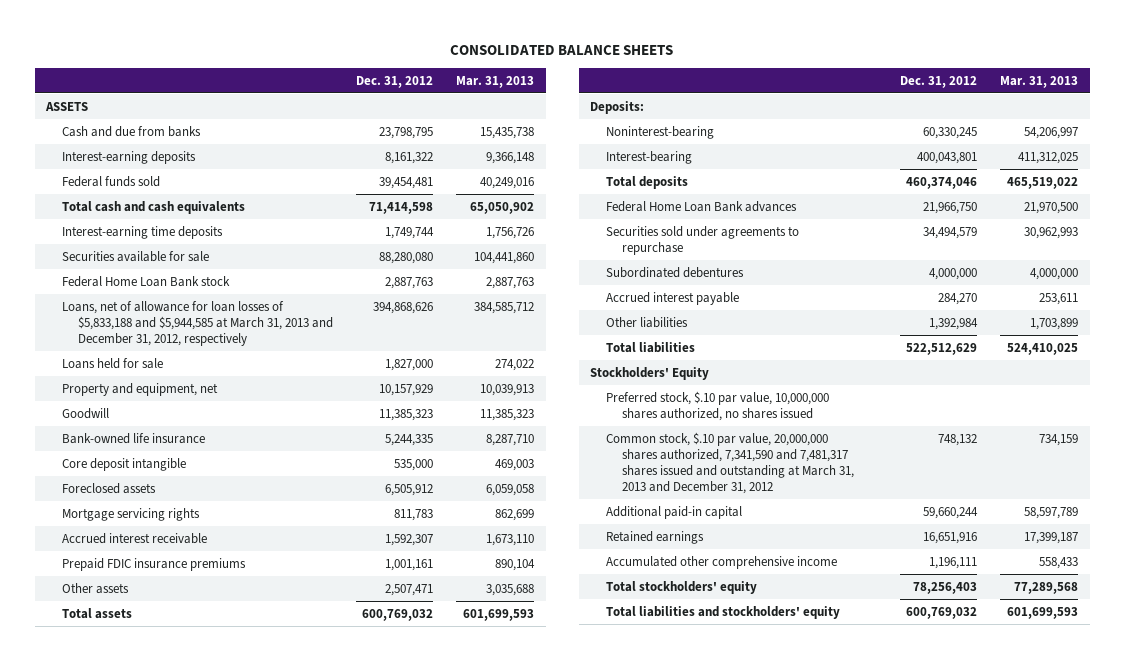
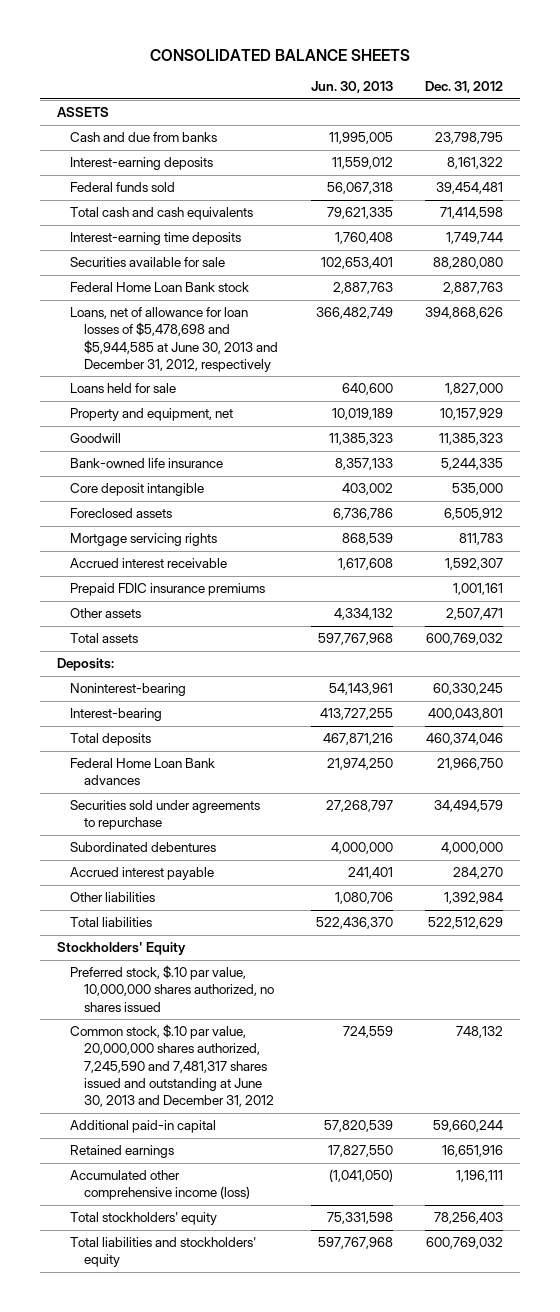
[455,75,534,88] Mar. 31, 2013 -> none
none -> [310,81,393,94] Jun. 30, 2013
[61,300,333,346] Loans, net of allowance for loan losses of $5,833,188 and $5,944,585 at March 31, 2013 and December 31, 2012, respectively -> [70,307,278,372] Loans, net of allowance for loan losses of $5,478,698 and $5,944,585 at June 30, 2013 and December 31, 2012, respectively
[605,431,854,494] Common stock, $.10 par value, 20,000,000 shares authorized, 7,341,590 and 7,481,317 shares issued and outstanding at March 31, 2013 and December 31, 2012 -> [70,1024,274,1107] Common stock, $.10 par value, 20,000,000 shares authorized, 7,245,590 and 7,481,317 shares issued and outstanding at June 30, 2013 and December 31, 2012
[605,555,837,569] Accumulated other comprehensive income -> [70,1170,250,1201] Accumulated other comprehensive income (loss)

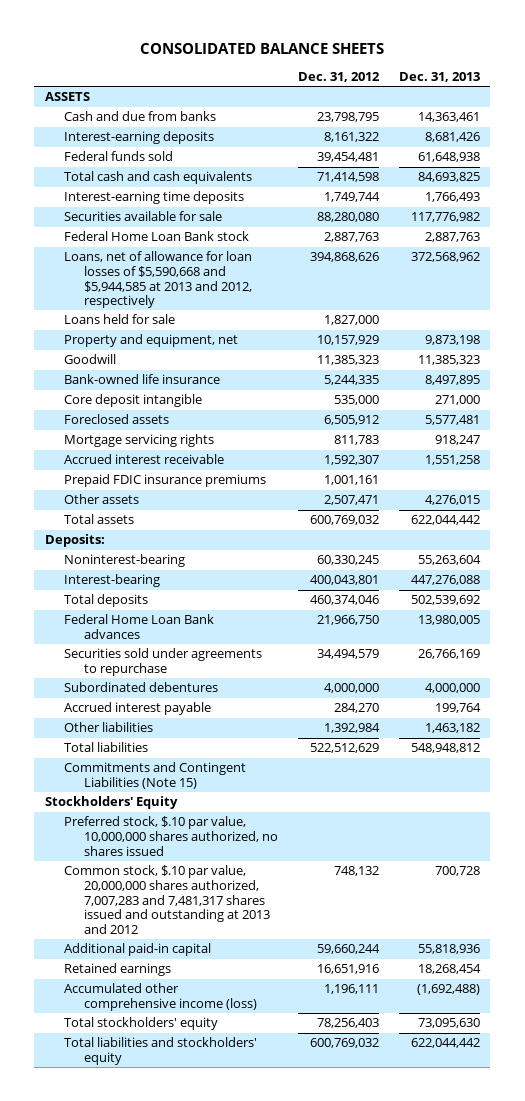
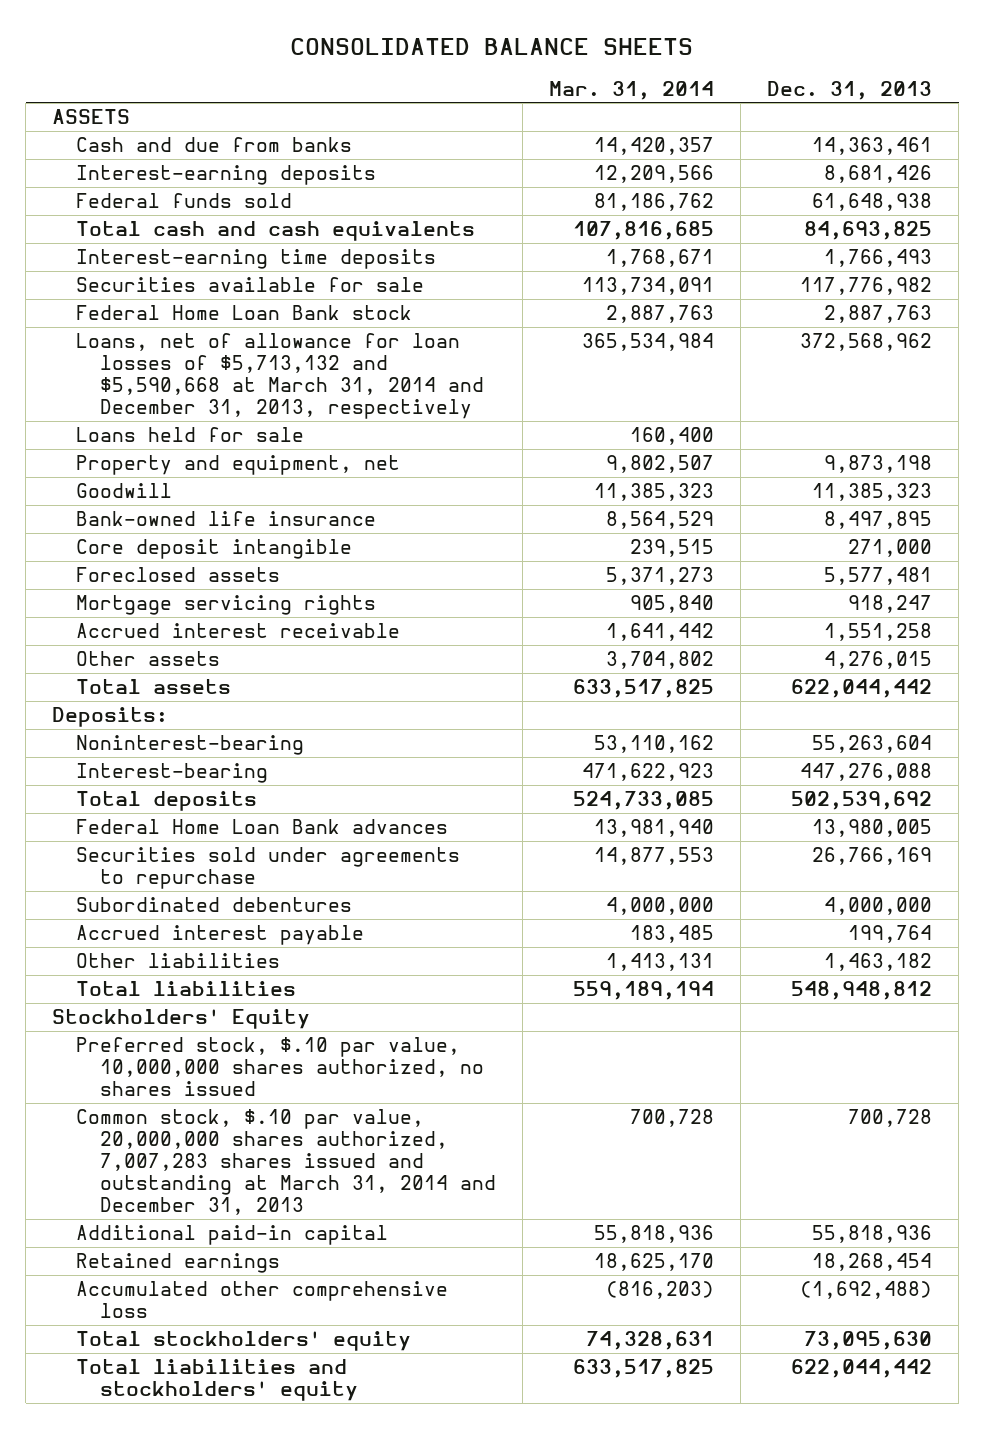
[297,72,380,83] Dec. 31, 2012 -> none
none -> [549,80,715,100] Mar. 31, 2014
[64,251,253,309] Loans, net of allowance for loan losses of $5,590,668 and $5,944,585 at 2013 and 2012, respectively -> [76,333,485,420] Loans, net of allowance for loan losses of $5,713,132 and $5,590,668 at March 31, 2014 and December 31, 2013, respectively
[64,474,267,488] Prepaid FDIC insurance premiums -> none
[64,762,247,789] Commitments and Contingent Liabilities (Note 15) -> none
[64,865,270,934] Common stock, $.10 par value, 20,000,000 shares authorized, 7,007,283 and 7,481,317 shares issued and outstanding at 2013 and 2012 -> [76,1109,497,1216] Common stock, $.10 par value, 20,000,000 shares authorized, 7,007,283 shares issued and outstanding at March 31, 2014 and December 31, 2013
[64,983,257,1011] Accumulated other comprehensive income (loss) -> [76,1281,449,1319] Accumulated other comprehensive loss

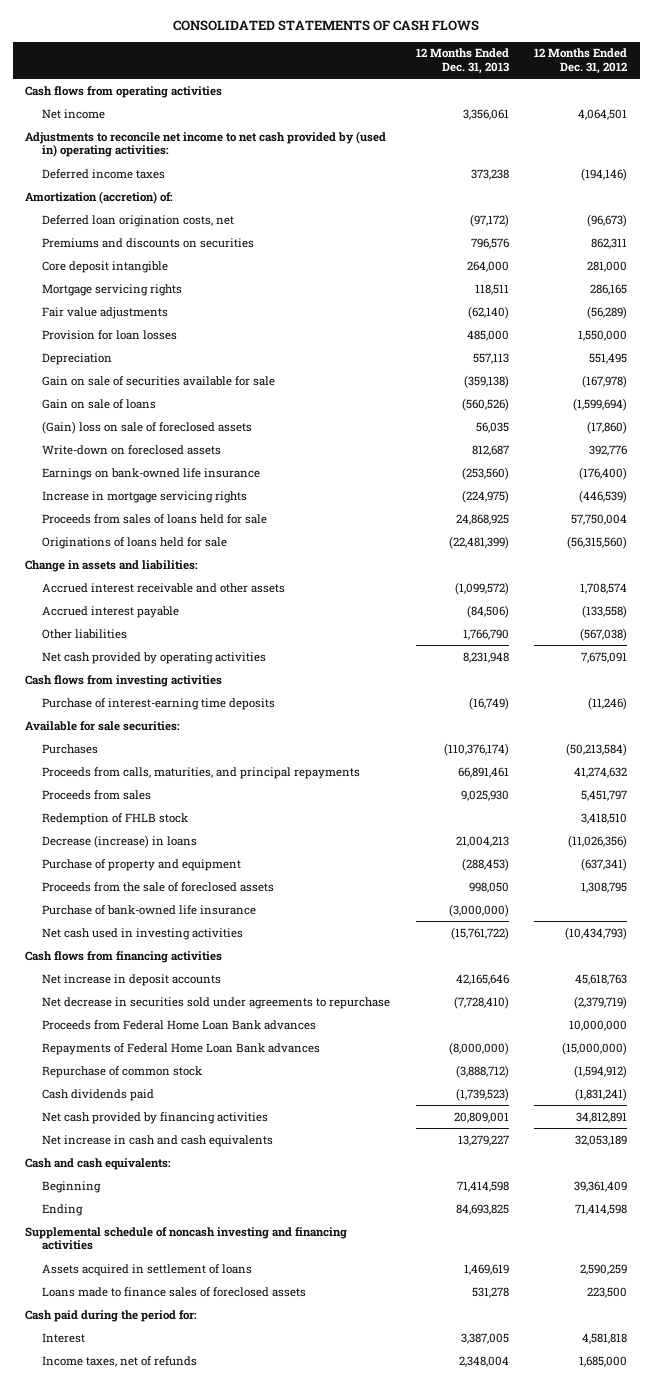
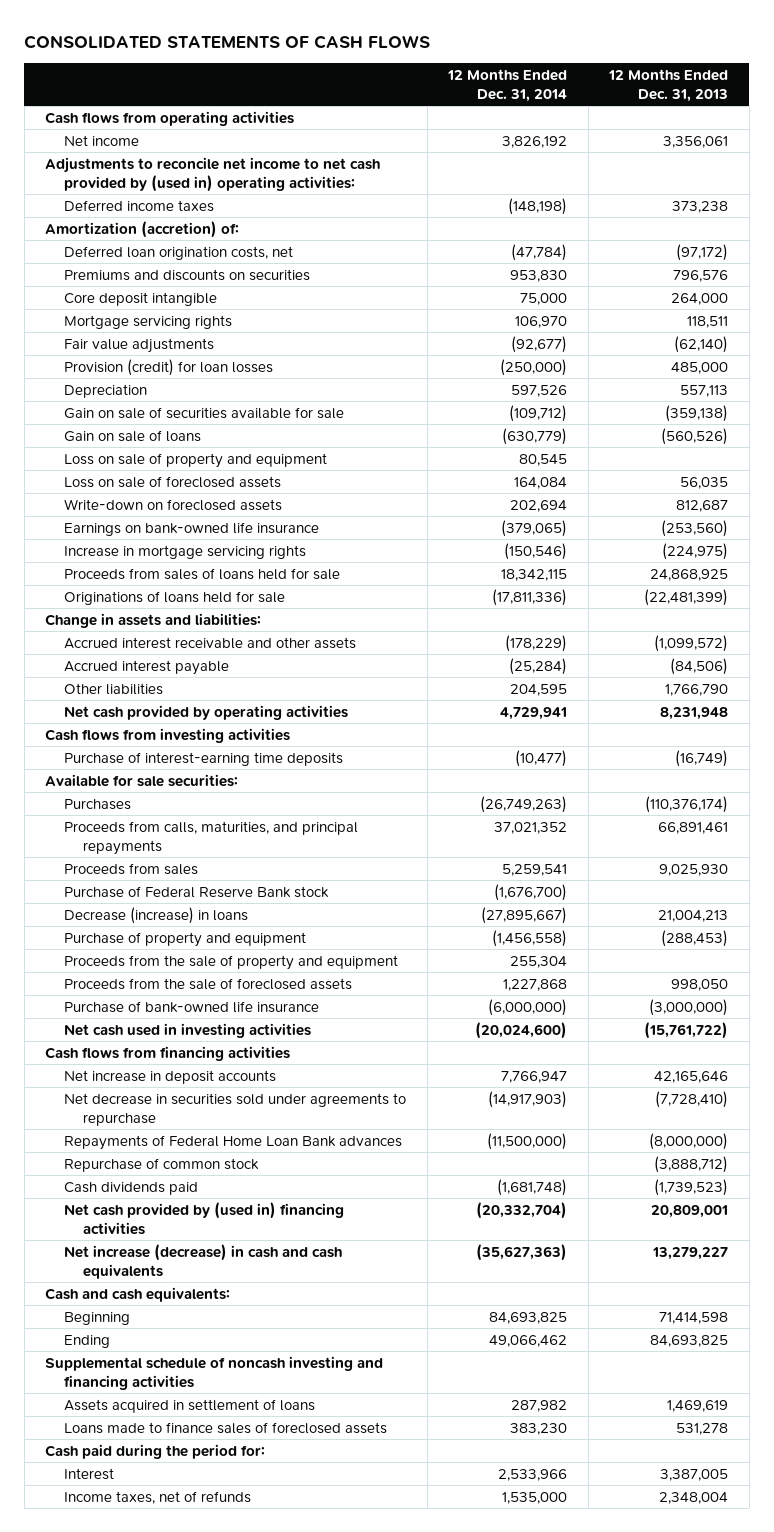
[534,48,628,75] 12 Months Ended Dec. 31, 2012 -> none
none -> [447,68,568,102] 12 Months Ended Dec. 31, 2014
[42,329,178,340] Provision for loan losses -> [64,358,274,376] Provision (credit) for loan losses
none -> [64,452,328,468] Loss on sale of property and equipment
[42,420,253,434] (Gain) loss on sale of foreclosed assets -> [64,475,282,488] Loss on sale of foreclosed assets
[42,812,189,825] Redemption of FHLB stock -> none
none -> [64,885,330,898] Purchase of Federal Reserve Bank stock
none -> [64,954,399,970] Proceeds from the sale of property and equipment
[42,1019,317,1030] Proceeds from Federal Home Loan Bank advances -> none
[42,1111,269,1124] Net cash provided by financing activities -> [64,1201,345,1235] Net cash provided by (used in) financing activities
[42,1134,274,1147] Net increase in cash and cash equivalents -> [64,1243,343,1279] Net increase (decrease) in cash and cash equivalents

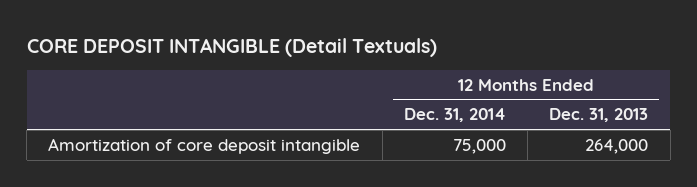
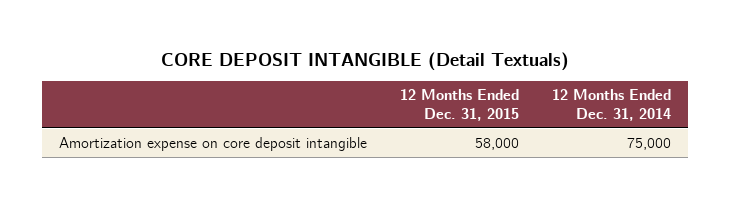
[549,108,649,123] Dec. 31, 2013 -> none
none -> [400,88,520,122] 12 Months Ended Dec. 31, 2015
[48,137,361,154] Amortization of core deposit intangible -> [59,137,368,152] Amortization expense on core deposit intangible

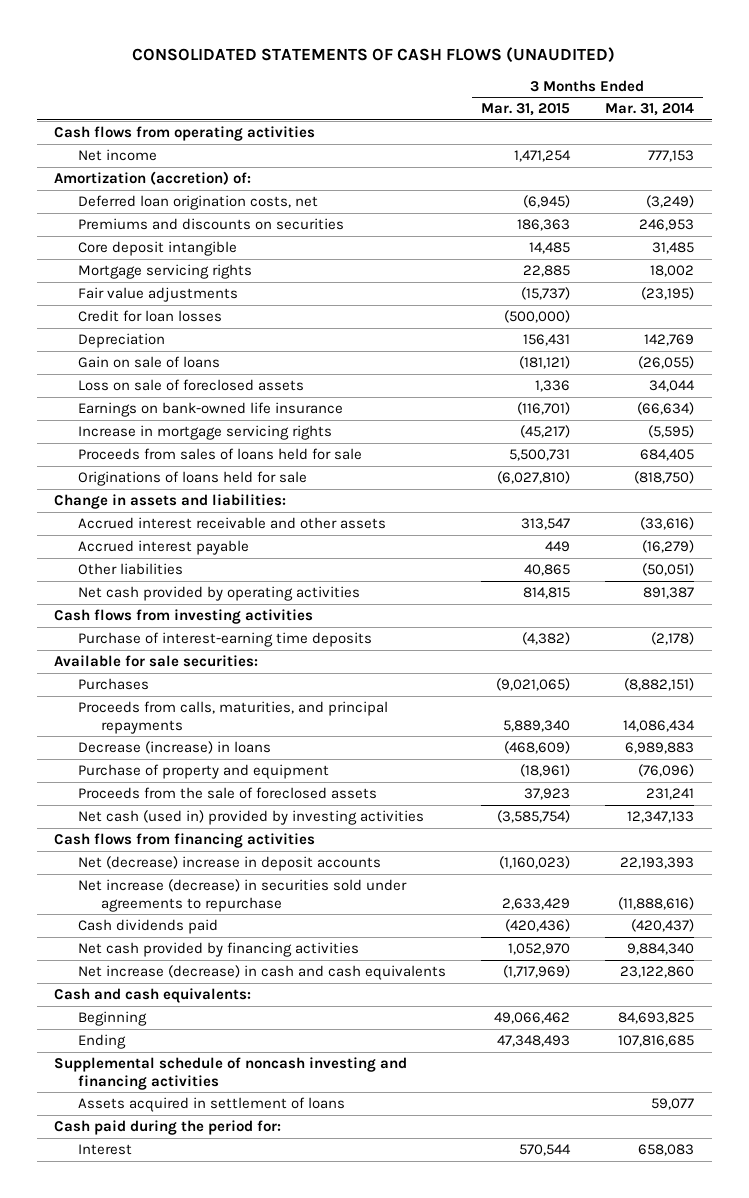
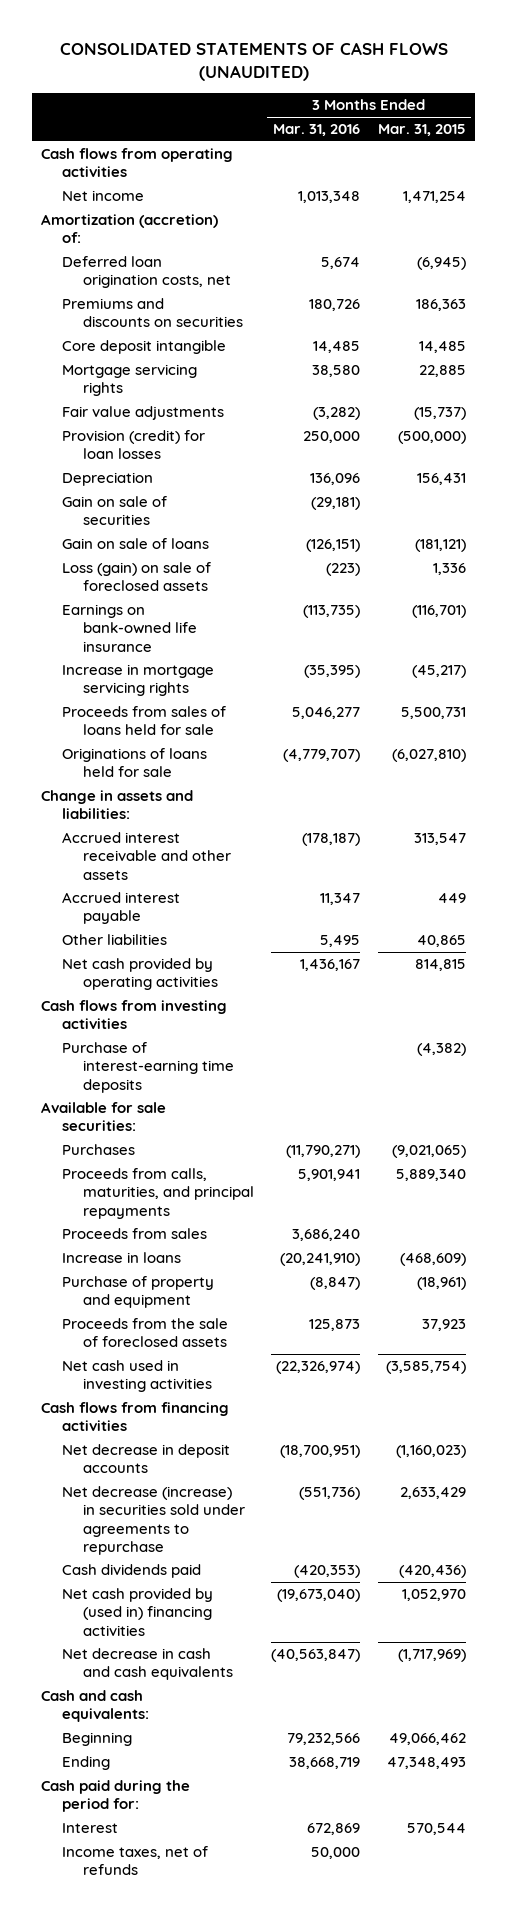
[605,103,695,117] Mar. 31, 2014 -> none
none -> [273,124,361,137] Mar. 31, 2016
[77,309,222,322] Credit for loan losses -> [61,430,205,460] Provision (credit) for loan losses
none -> [61,496,167,526] Gain on sale of securities
[77,378,304,391] Loss on sale of foreclosed assets -> [61,562,211,592] Loss (gain) on sale of foreclosed assets
none -> [61,1228,207,1240] Proceeds from sales
[77,740,271,754] Decrease (increase) in loans -> [61,1252,181,1264] Increase in loans
[77,809,424,825] Net cash (used in) provided by investing activities -> [61,1360,212,1393] Net cash used in investing activities
[77,855,381,871] Net (decrease) increase in deposit accounts -> [61,1444,230,1474] Net decrease in deposit accounts
[77,878,407,912] Net increase (decrease) in securities sold under agreements to repurchase -> [61,1486,245,1555] Net decrease (increase) in securities sold under agreements to repurchase
[77,941,359,957] Net cash provided by financing activities -> [61,1588,213,1636] Net cash provided by (used in) financing activities
[77,964,446,980] Net increase (decrease) in cash and cash equivalents -> [61,1648,233,1681] Net decrease in cash and cash equivalents
[54,1056,408,1090] Supplemental schedule of noncash investing and financing activities -> none
[77,1096,345,1112] Assets acquired in settlement of loans -> none
none -> [61,1846,208,1876] Income taxes, net of refunds

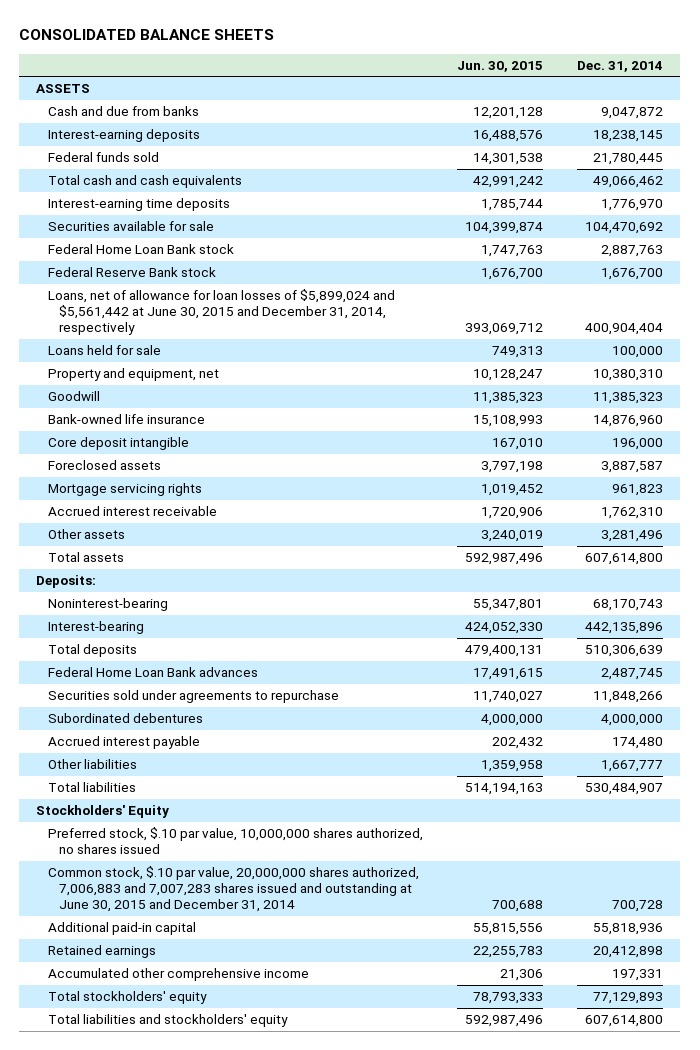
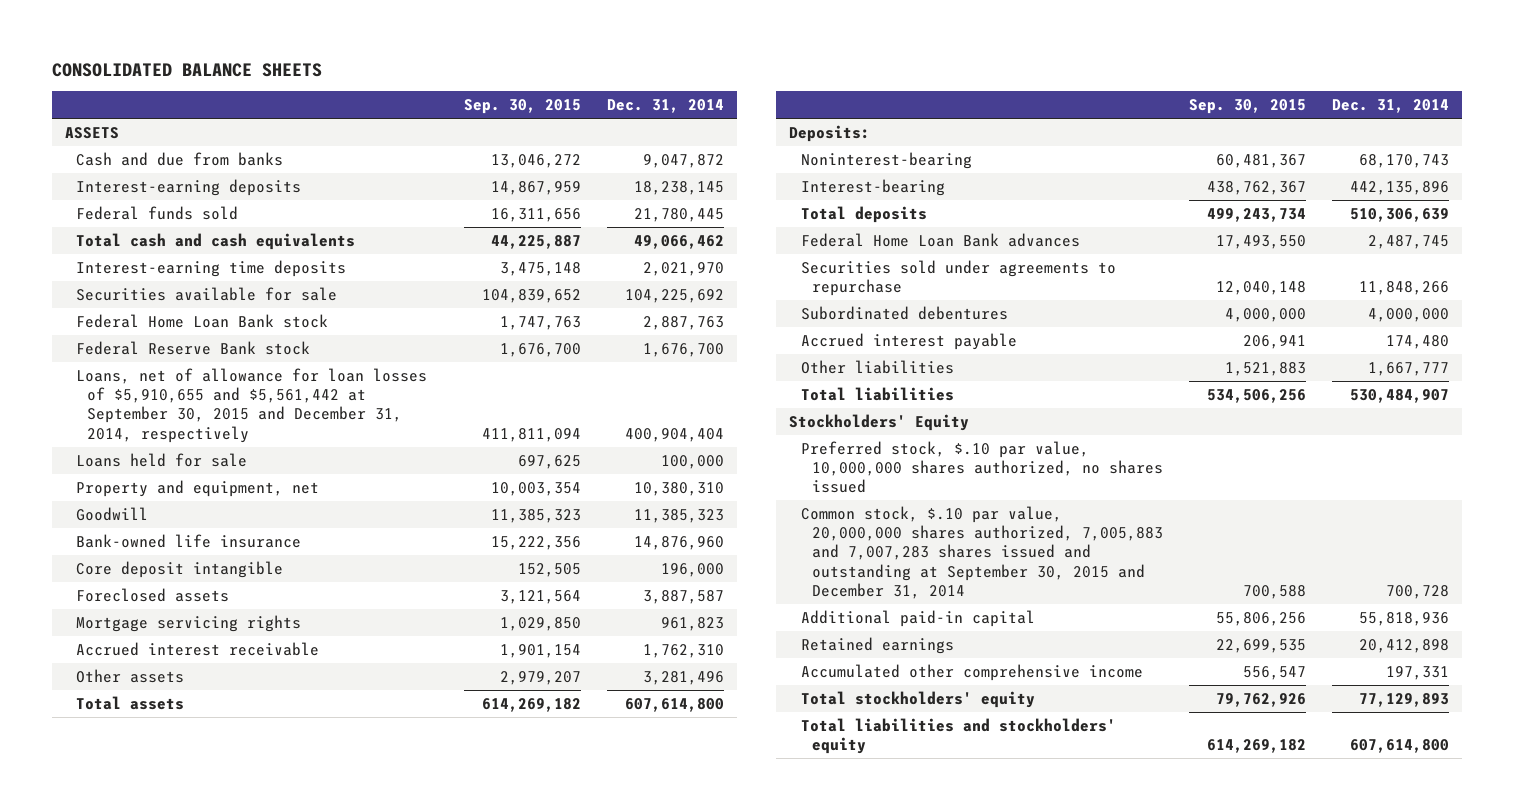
[457,60,544,72] Jun. 30, 2015 -> none
none -> [464,99,582,115] Sep. 30, 2015
[601,199,664,212] 1,776,970 -> [643,262,725,277] 2,021,970
[585,222,664,235] 104,470,692 -> [625,289,725,304] 104,225,692
[47,289,395,336] Loans, net of allowance for loan losses of $5,899,024 and $5,561,442 at June 30, 2015 and December 31, 2014, respectively -> [75,368,427,443] Loans, net of allowance for loan losses of $5,910,655 and $5,561,442 at September 30, 2015 and December 31, 2014, respectively
[47,866,419,913] Common stock, $.10 par value, 20,000,000 shares authorized, 7,006,883 and 7,007,283 shares issued and outstanding at June 30, 2015 and December 31, 2014 -> [800,506,1163,599] Common stock, $.10 par value, 20,000,000 shares authorized, 7,005,883 and 7,007,283 shares issued and outstanding at September 30, 2015 and December 31, 2014

